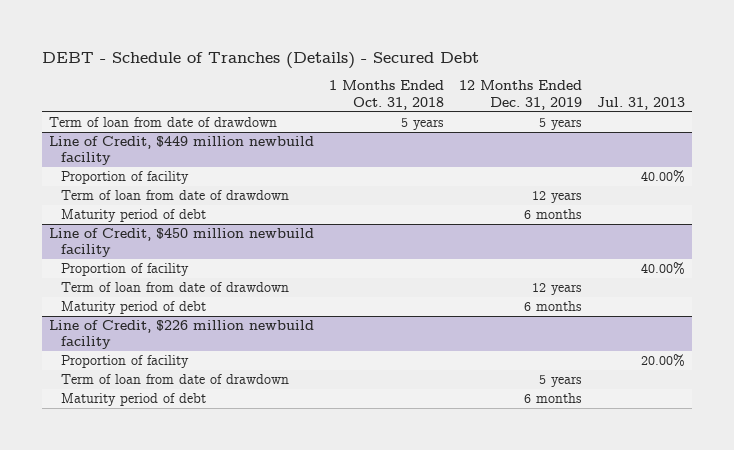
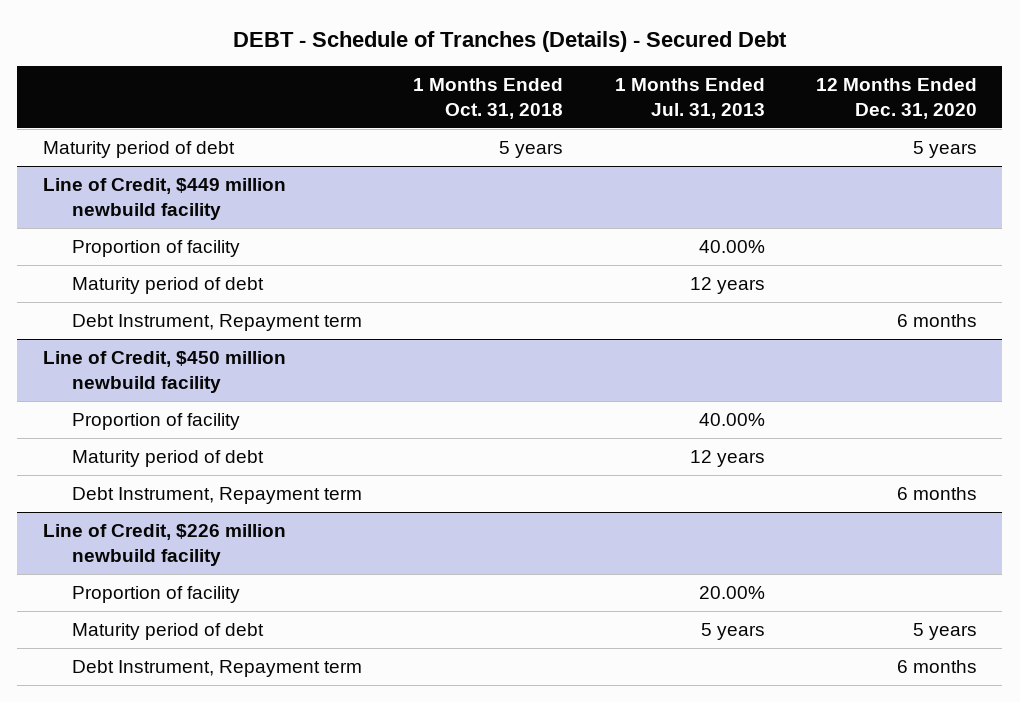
[458,80,582,110] 12 Months Ended Dec. 31, 2019 -> none
[596,96,685,110] Jul. 31, 2013 -> none
none -> [614,78,765,119] 1 Months Ended Jul. 31, 2013
none -> [815,78,977,119] 12 Months Ended Dec. 31, 2020
[49,117,278,128] Term of loan from date of drawdown -> none
none -> [42,141,235,159] Maturity period of debt
[60,190,289,201] Term of loan from date of drawdown -> none
none -> [71,314,362,332] Debt Instrument, Repayment term
[60,282,289,293] Term of loan from date of drawdown -> none
none -> [71,487,362,505] Debt Instrument, Repayment term
[60,374,289,385] Term of loan from date of drawdown -> none
none -> [71,660,362,678] Debt Instrument, Repayment term

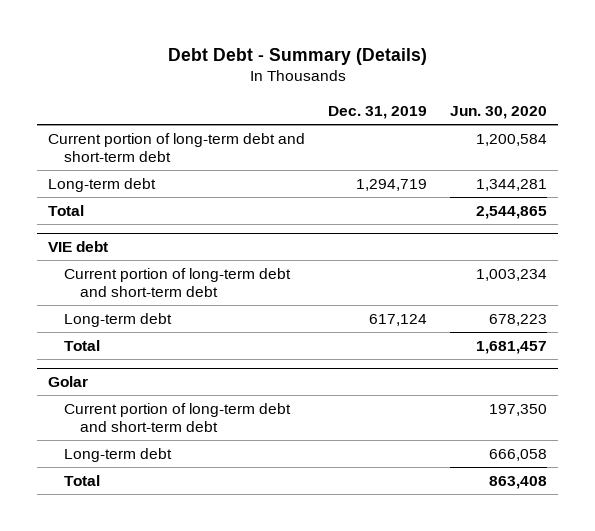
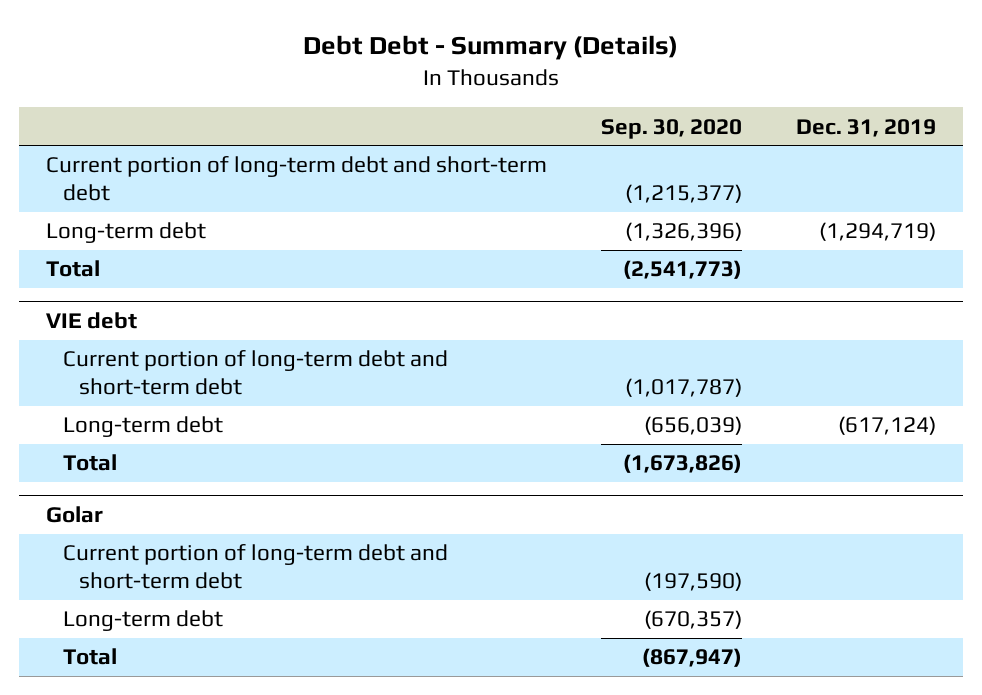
[449,105,547,119] Jun. 30, 2020 -> none
none -> [600,118,742,139] Sep. 30, 2020
[356,178,428,191] 1,294,719 -> [818,222,936,242] (1,294,719)
[369,313,428,326] 617,124 -> [837,416,936,436] (617,124)

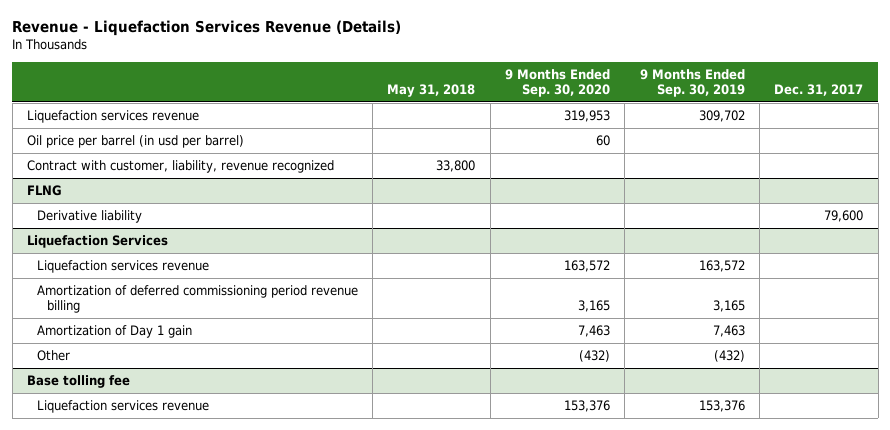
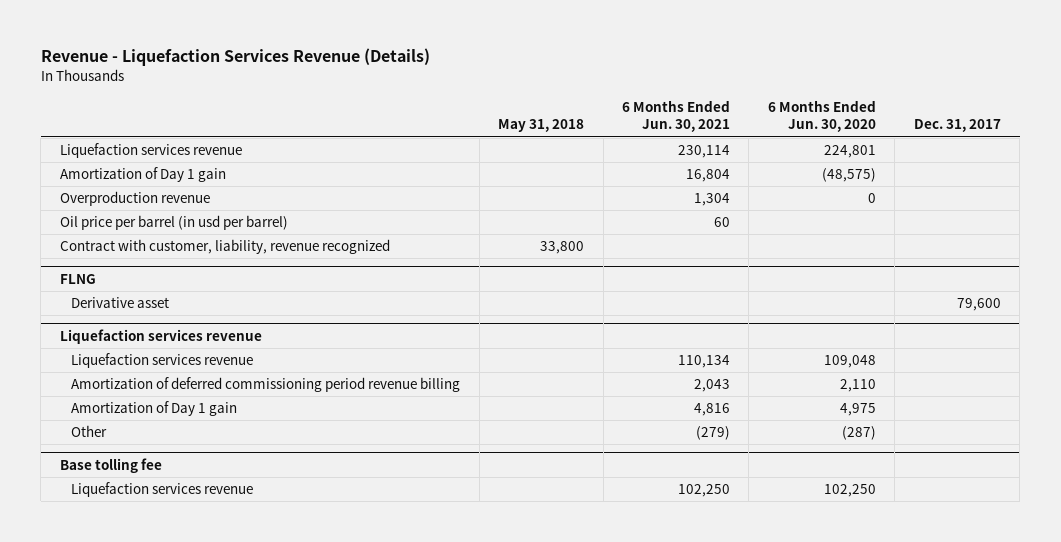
[505,69,611,97] 9 Months Ended Sep. 30, 2020 -> none
[639,69,745,97] 9 Months Ended Sep. 30, 2019 -> none
none -> [622,99,731,133] 6 Months Ended Jun. 30, 2021
none -> [767,99,876,133] 6 Months Ended Jun. 30, 2020
none -> [59,167,226,183] Amortization of Day 1 gain
none -> [59,191,210,207] Overproduction revenue
[36,210,142,224] Derivative liability -> [71,297,170,309] Derivative asset
[27,235,169,249] Liquefaction Services -> [59,329,262,345] Liquefaction services revenue

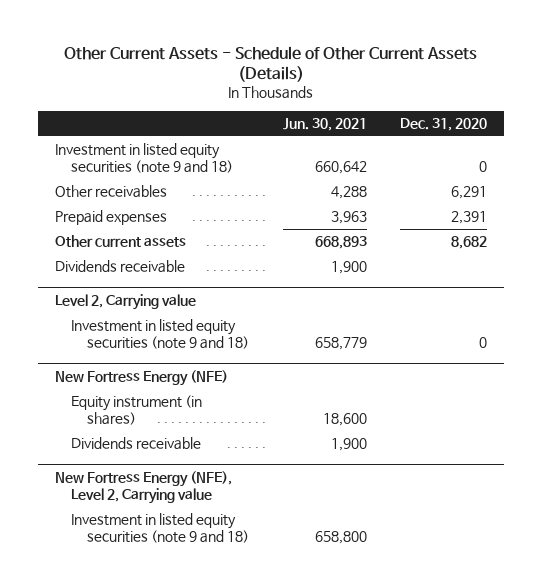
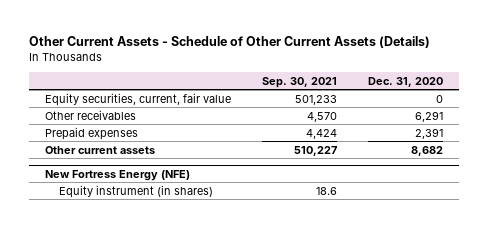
[282,117,367,131] Jun. 30, 2021 -> none
none -> [261,76,337,88] Sep. 30, 2021
[54,143,234,174] Investment in listed equity securities (note 9 and 18) -> [44,92,231,106] Equity securities, current, fair value
[54,260,185,274] Dividends receivable -> none
[54,293,196,310] Level 2, Carrying value -> none
[71,319,250,350] Investment in listed equity securities (note 9 and 18) -> none
[71,437,202,451] Dividends receivable -> none
[54,470,232,505] New Fortress Energy (NFE), Level 2, Carrying value -> none
[71,513,250,544] Investment in listed equity securities (note 9 and 18) -> none

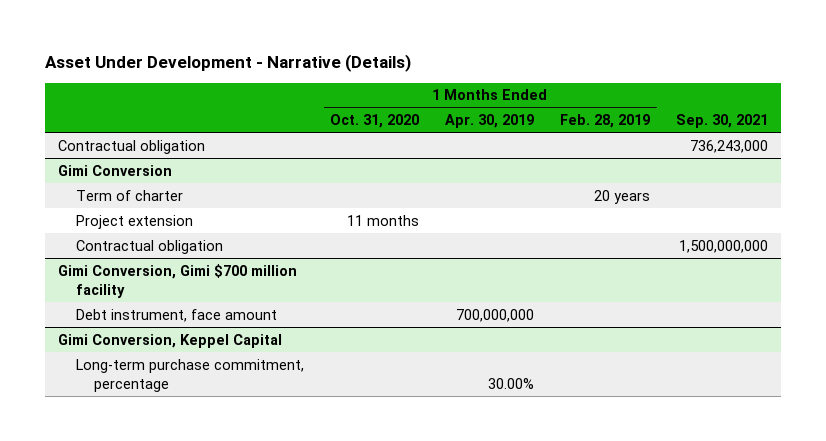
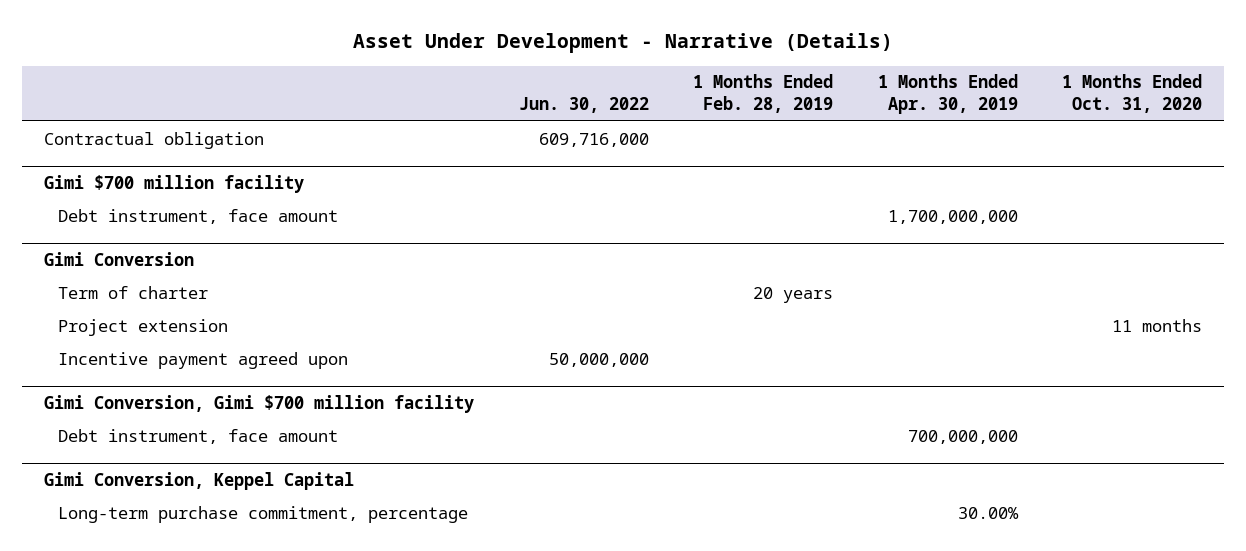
[675,114,768,129] Sep. 30, 2021 -> none
none -> [518,97,649,114] Jun. 30, 2022
none -> [44,174,305,193] Gimi $700 million facility
none -> [57,208,338,224] Debt instrument, face amount
[76,239,224,254] Contractual obligation -> none
none -> [57,351,348,369] Incentive payment agreed upon

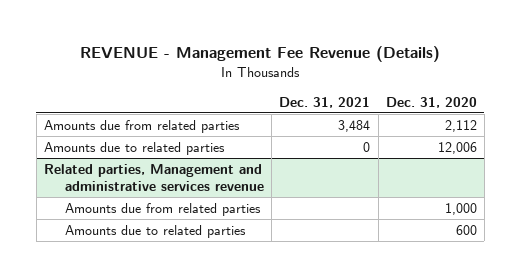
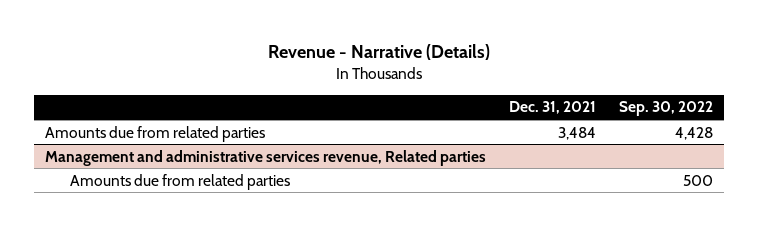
[80,46,441,63] REVENUE - Management Fee Revenue (Details) -> [267,43,490,60] Revenue - Narrative (Details)
[385,96,477,108] Dec. 31, 2020 -> none
none -> [618,101,713,117] Sep. 30, 2022
[44,141,226,155] Amounts due to related parties -> none
[44,163,265,191] Related parties, Management and administrative services revenue -> [45,149,487,166] Management and administrative services revenue, Related parties
[65,224,247,238] Amounts due to related parties -> none

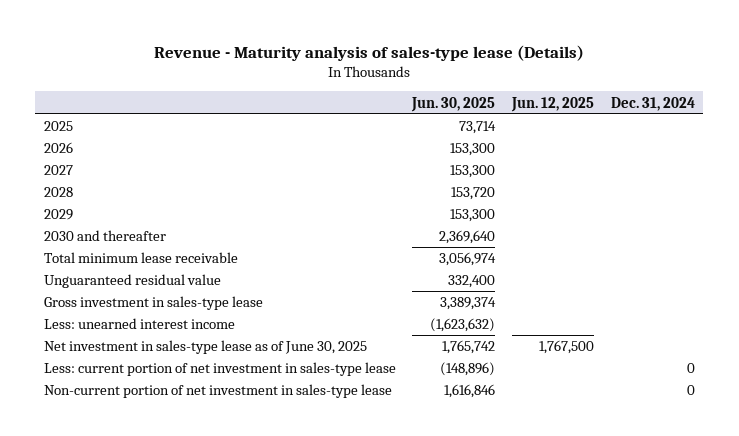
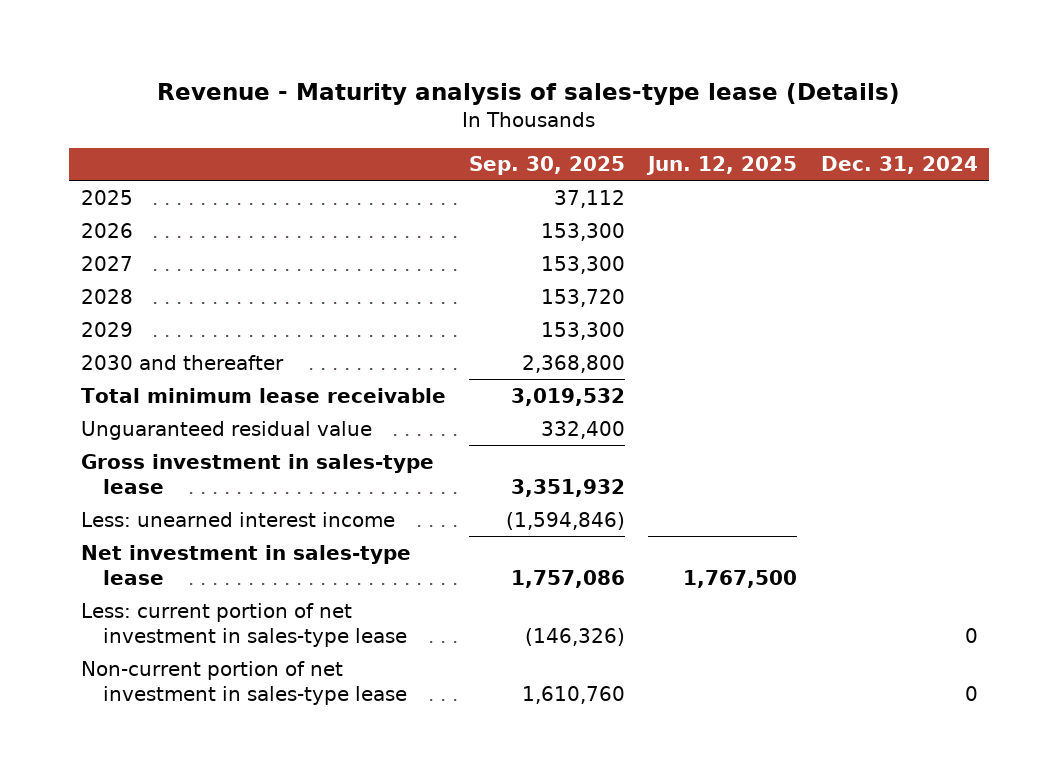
[411,96,496,112] Jun. 30, 2025 -> none
none -> [469,156,626,176] Sep. 30, 2025
[43,340,367,355] Net investment in sales-type lease as of June 30, 2025 -> [81,544,412,585] Net investment in sales-type lease

